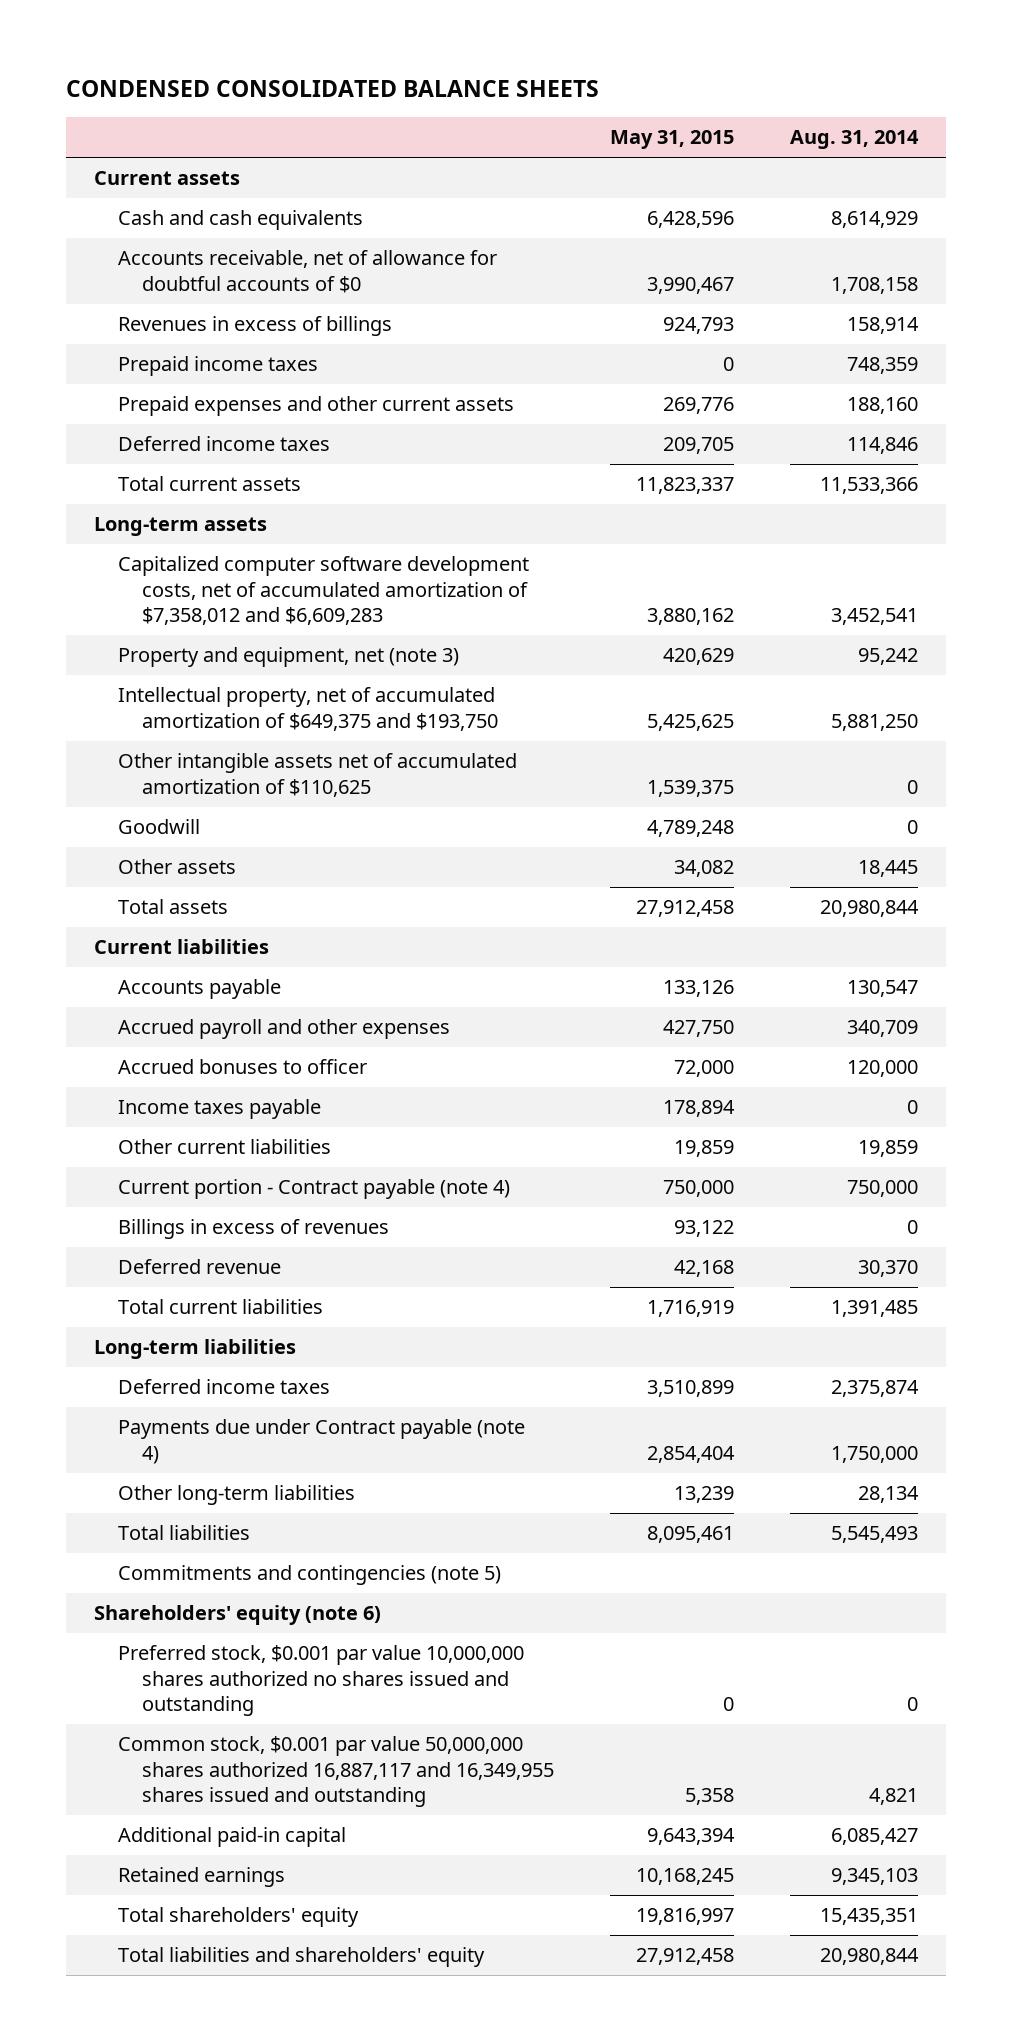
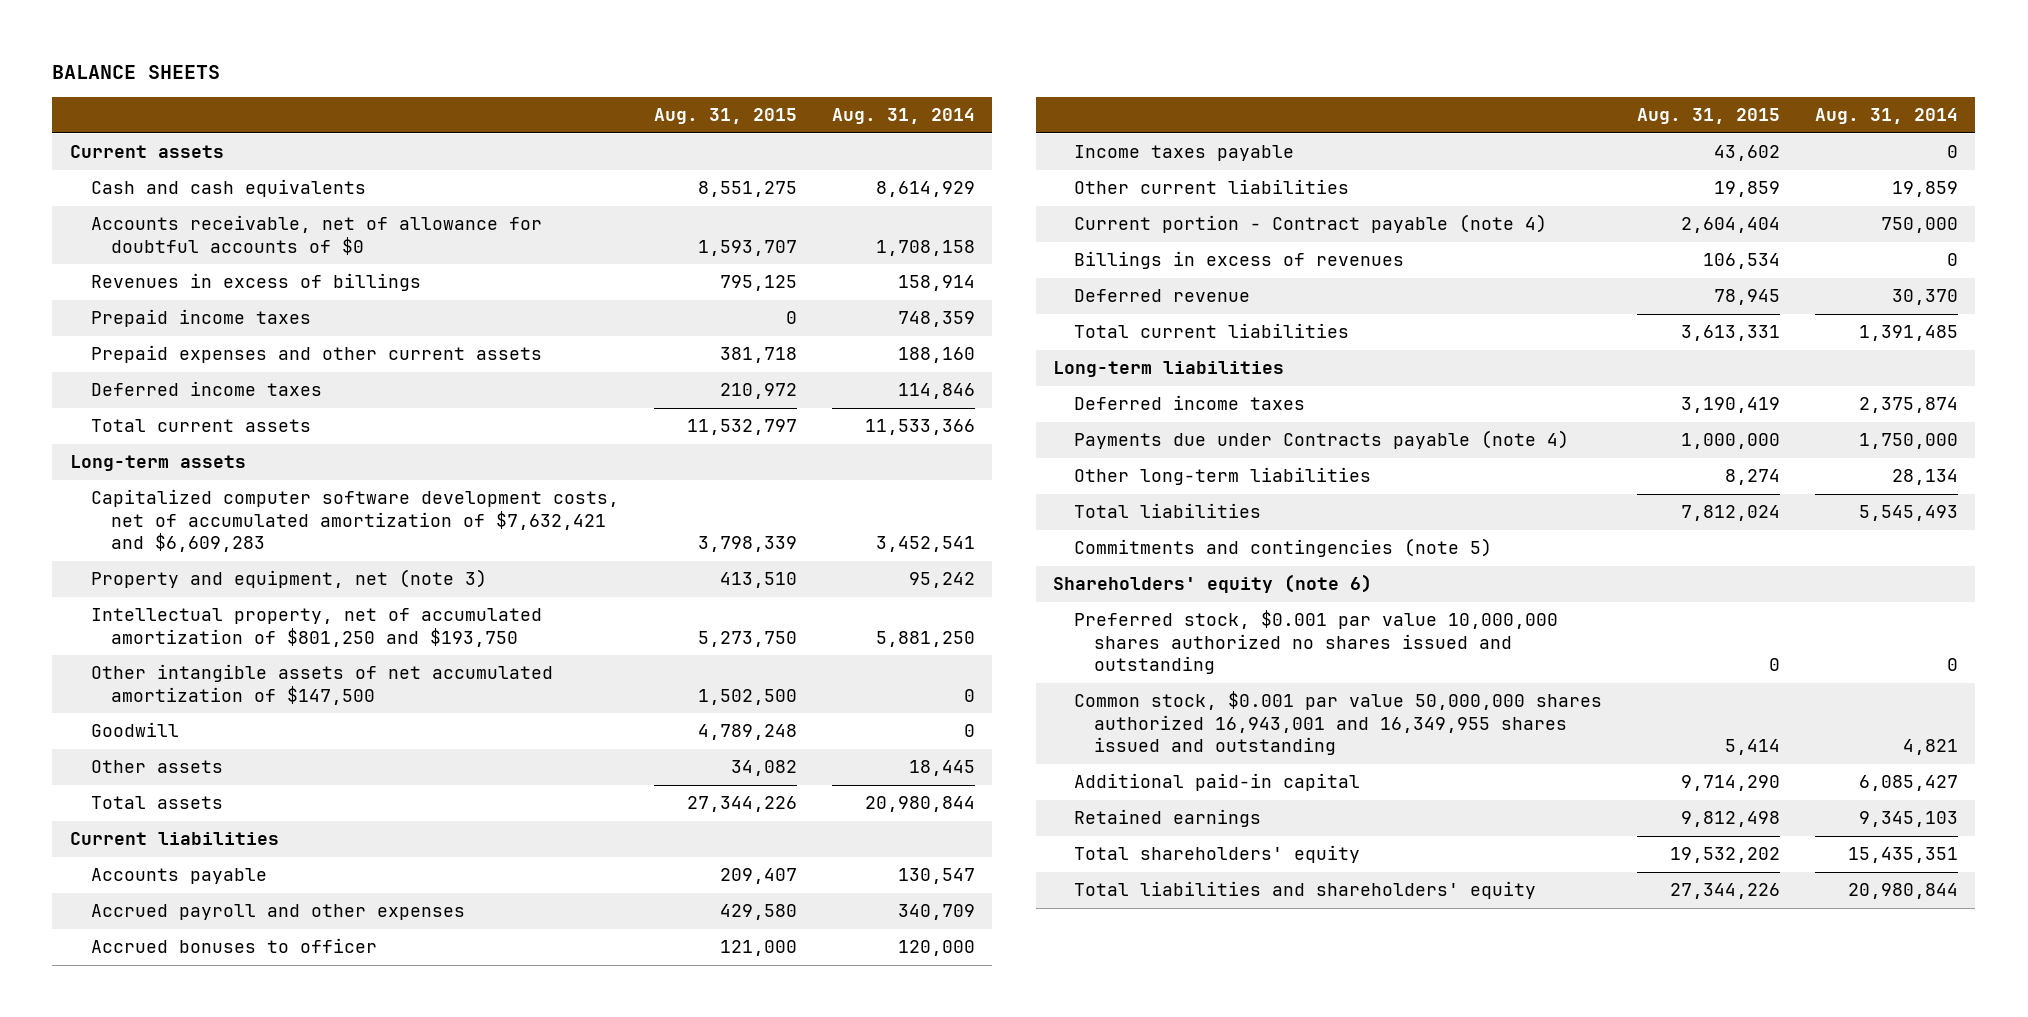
[65,79,599,97] CONDENSED CONSOLIDATED BALANCE SHEETS -> [52,65,221,80] BALANCE SHEETS
[609,130,734,150] May 31, 2015 -> none
none -> [653,108,797,125] Aug. 31, 2015
[117,556,529,626] Capitalized computer software development costs, net of accumulated amortization of $7,358,012 and $6,609,283 -> [90,489,619,553] Capitalized computer software development costs, net of accumulated amortization of $7,632,421 and $6,609,283
[117,687,498,731] Intellectual property, net of accumulated amortization of $649,375 and $193,750 -> [90,608,542,647] Intellectual property, net of accumulated amortization of $801,250 and $193,750
[117,753,517,797] Other intangible assets net of accumulated amortization of $110,625 -> [90,664,553,705] Other intangible assets of net accumulated amortization of $147,500
[117,1419,525,1464] Payments due under Contract payable (note 4) -> [1073,430,1569,450] Payments due under Contracts payable (note 4)
[117,1736,554,1808] Common stock, $0.001 par value 50,000,000 shares authorized 16,887,117 and 16,349,955 shares issued and outstanding -> [1073,691,1602,756] Common stock, $0.001 par value 50,000,000 shares authorized 16,943,001 and 16,349,955 shares issued and outstanding

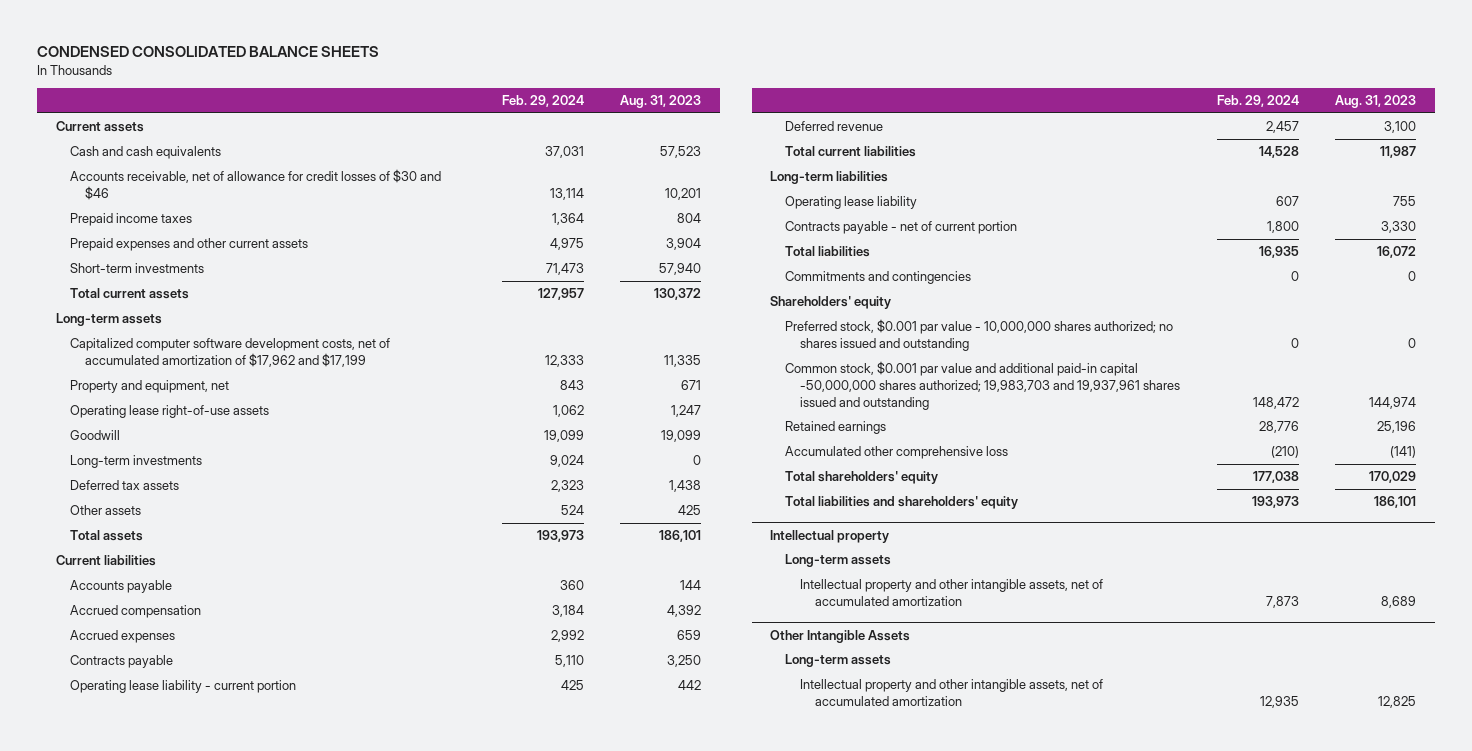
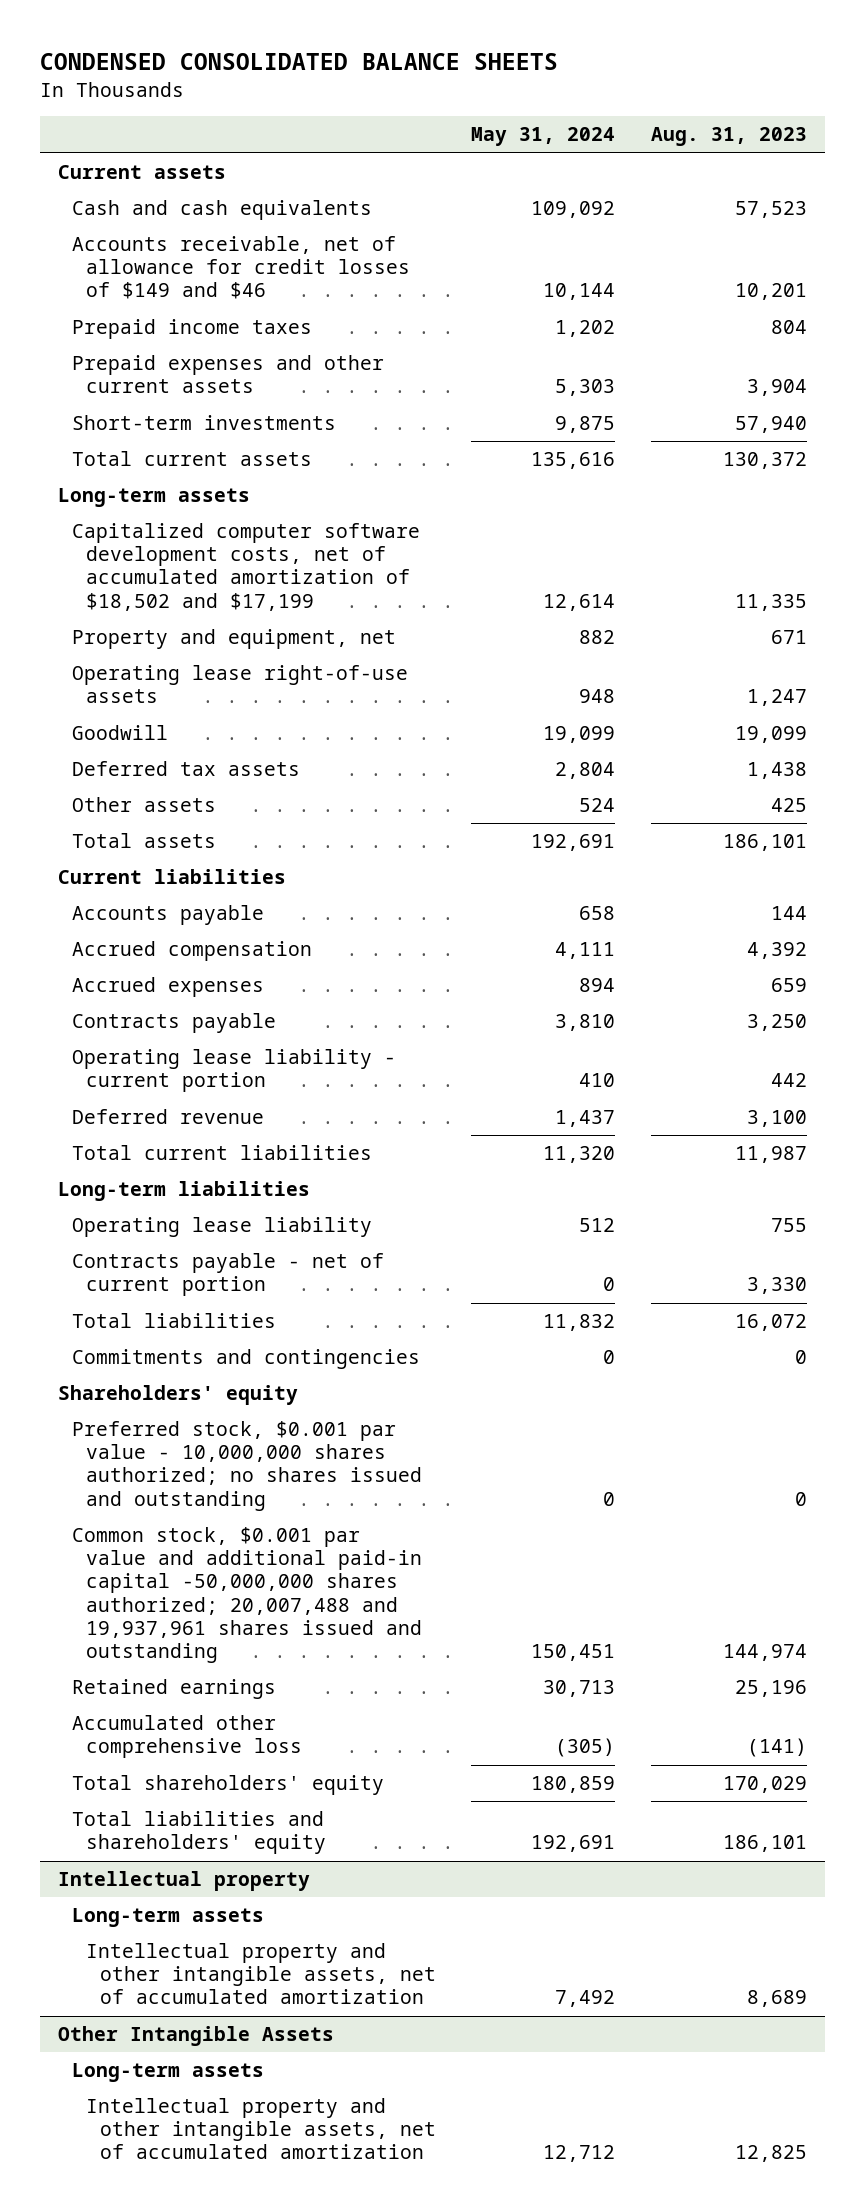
[501,95,584,108] Feb. 29, 2024 -> none
none -> [471,127,616,147] May 31, 2024
[70,169,442,200] Accounts receivable, net of allowance for credit losses of $30 and $46 -> [72,236,410,300] Accounts receivable, net of allowance for credit losses of $149 and $46
[70,338,391,367] Capitalized computer software development costs, net of accumulated amortization of $17,962 and $17,199 -> [72,523,421,611] Capitalized computer software development costs, net of accumulated amortization of $18,502 and $17,199
[70,455,203,469] Long-term investments -> none
[785,361,1181,410] Common stock, $0.001 par value and additional paid-in capital -50,000,000 shares authorized; 19,983,703 and 19,937,961 shares issued and outstanding -> [72,1527,422,1663] Common stock, $0.001 par value and additional paid-in capital -50,000,000 shares authorized; 20,007,488 and 19,937,961 shares issued and outstanding

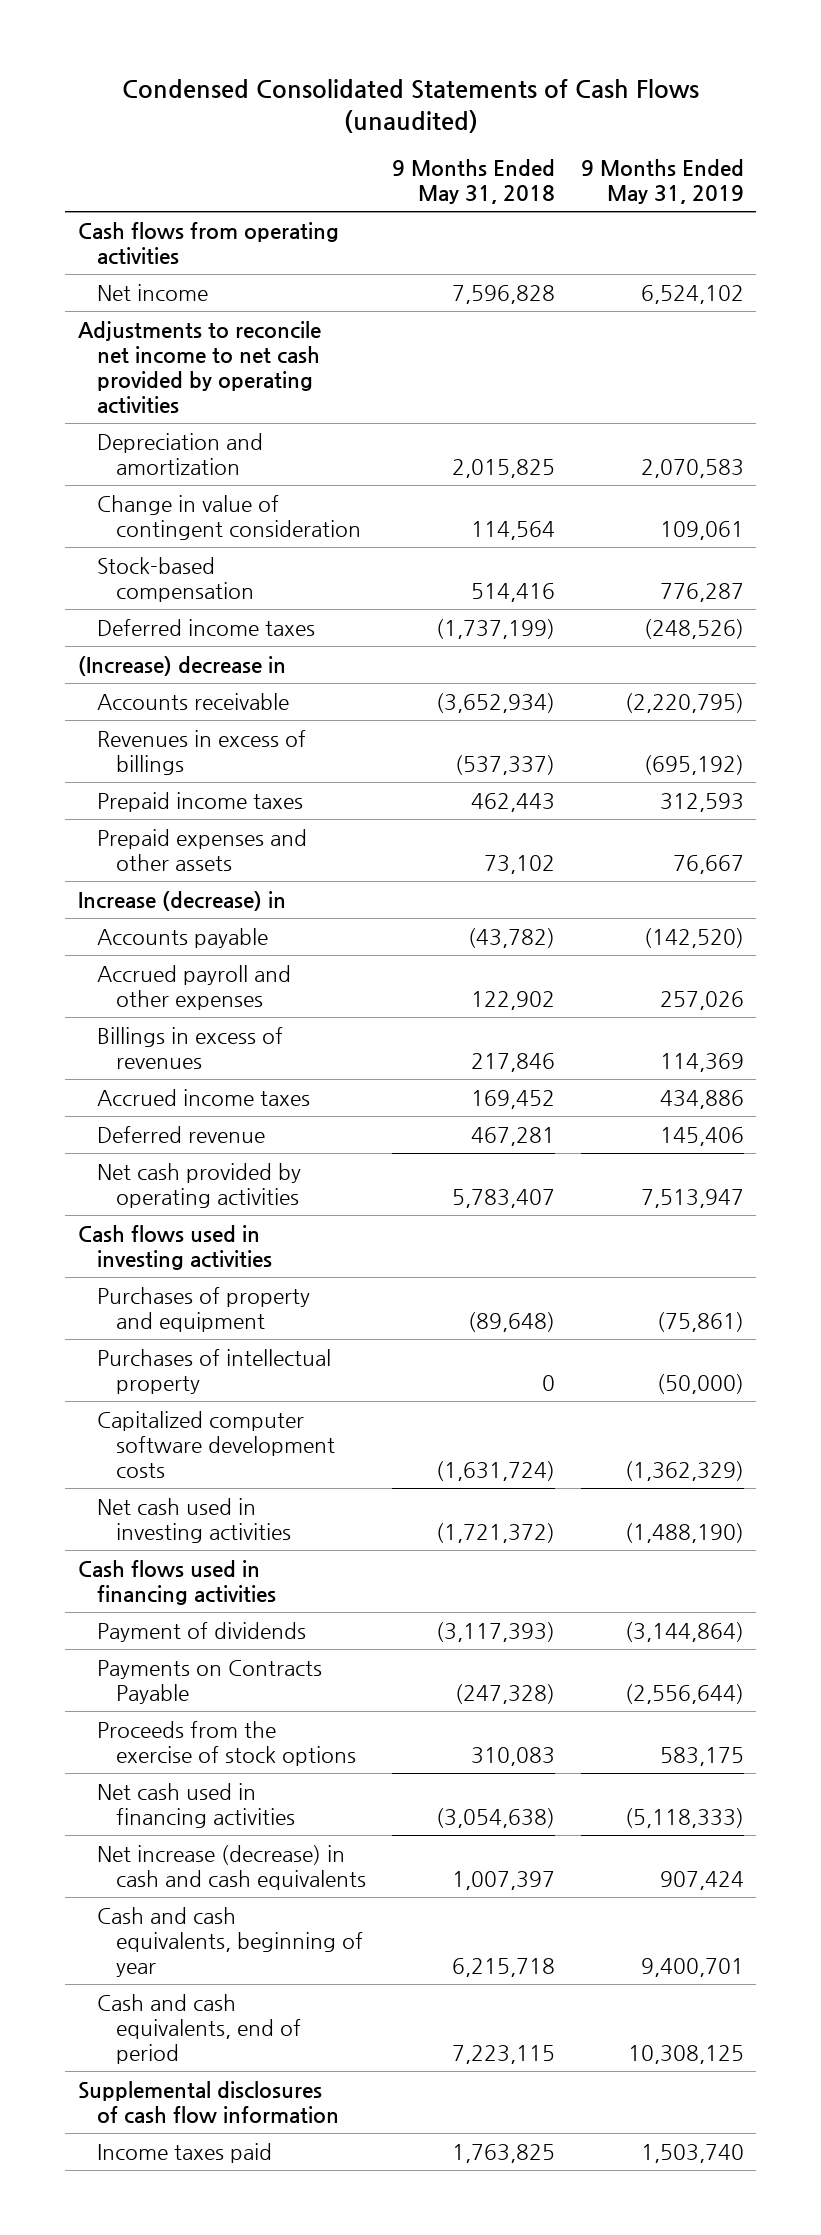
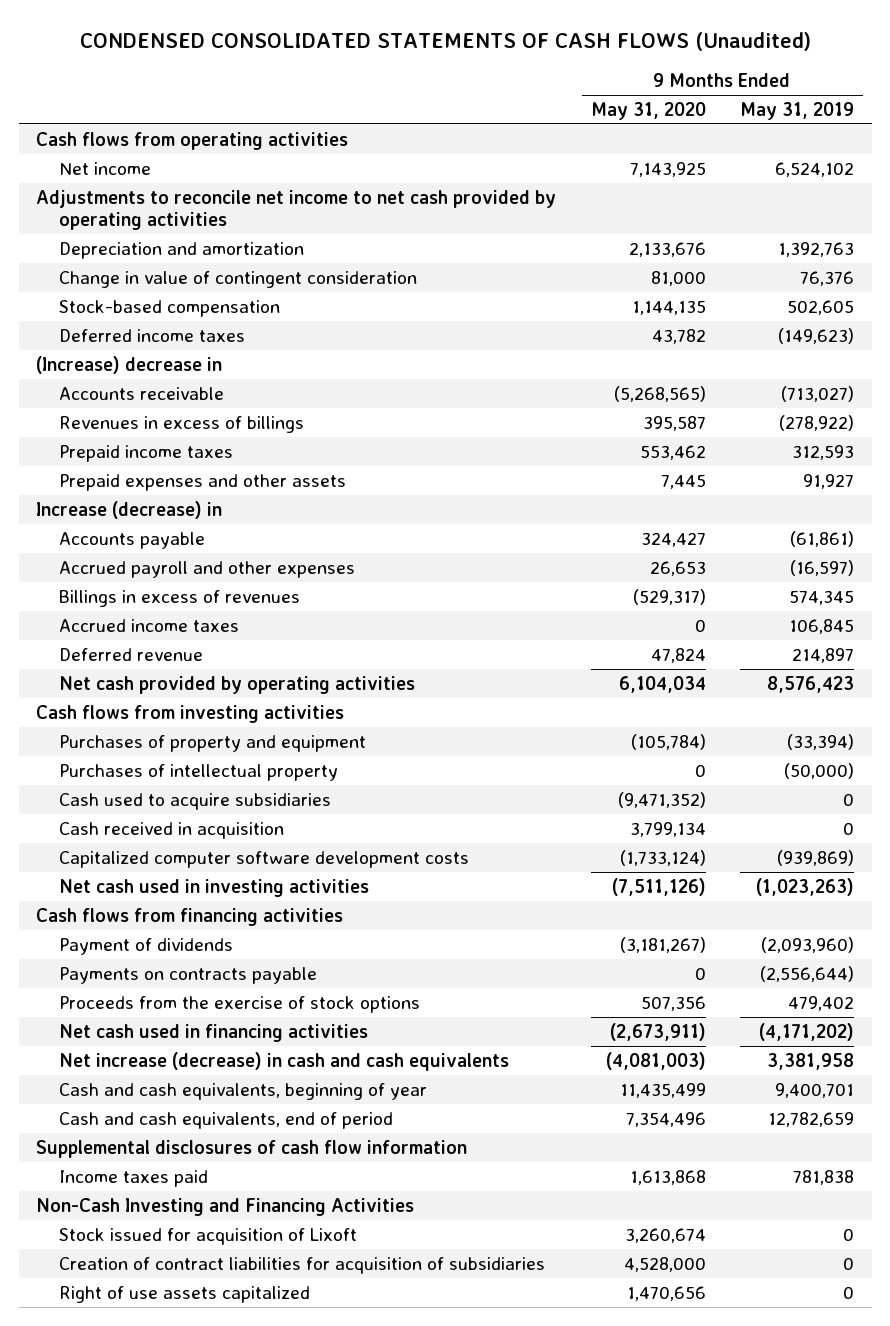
[121,78,699,133] Condensed Consolidated Statements of Cash Flows (unaudited) -> [80,31,812,51] CONDENSED CONSOLIDATED STATEMENTS OF CASH FLOWS (Unaudited)
[391,159,555,205] 9 Months Ended May 31, 2018 -> none
none -> [590,102,706,121] May 31, 2020
[640,458,744,478] 2,070,583 -> [778,241,855,257] 1,392,763
[659,520,744,540] 109,061 -> [800,270,855,286] 76,376
[659,582,744,602] 776,287 -> [787,299,855,315] 502,605
[643,618,744,639] (248,526) -> [778,327,855,344] (149,623)
[624,692,744,713] (2,220,795) -> [781,385,855,402] (713,027)
[643,754,744,775] (695,192) -> [779,414,855,431] (278,922)
[672,854,744,874] 76,667 -> [803,473,855,489] 91,927
[643,927,744,948] (142,520) -> [790,530,855,547] (61,861)
[659,990,744,1010] 257,026 -> [790,559,855,576] (16,597)
[659,1052,744,1072] 114,369 -> [789,589,855,605] 574,345
[659,1089,744,1109] 434,886 -> [789,618,855,634] 106,845
[659,1126,744,1146] 145,406 -> [792,647,855,663] 214,897
[640,1188,744,1208] 7,513,947 -> [767,675,855,693] 8,576,423
[77,1224,272,1270] Cash flows used in investing activities -> [35,704,344,723] Cash flows from investing activities
[656,1311,744,1332] (75,861) -> [787,733,855,750] (33,394)
none -> [58,792,331,810] Cash used to acquire subsidiaries
none -> [58,821,284,839] Cash received in acquisition
[624,1460,744,1481] (1,362,329) -> [777,849,855,866] (939,869)
[624,1522,744,1543] (1,488,190) -> [756,877,855,896] (1,023,263)
[77,1559,276,1605] Cash flows used in financing activities -> [35,907,343,926] Cash flows from financing activities
[624,1621,744,1642] (3,144,864) -> [761,936,855,953] (2,093,960)
[96,1659,322,1704] Payments on Contracts Payable -> [58,966,317,984] Payments on contracts payable
[659,1746,744,1766] 583,175 -> [788,995,855,1011] 479,402
[624,1807,744,1828] (5,118,333) -> [759,1022,855,1041] (4,171,202)
[659,1870,744,1890] 907,424 -> [767,1052,855,1070] 3,381,958
[627,2044,744,2064] 10,308,125 -> [768,1111,855,1127] 12,782,659
[640,2143,744,2163] 1,503,740 -> [793,1169,855,1185] 781,838
none -> [35,1197,414,1216] Non-Cash Investing and Financing Activities
none -> [58,1227,357,1245] Stock issued for acquisition of Lixoft
none -> [58,1256,545,1274] Creation of contract liabilities for acquisition of subsidiaries
none -> [58,1285,310,1303] Right of use assets capitalized

